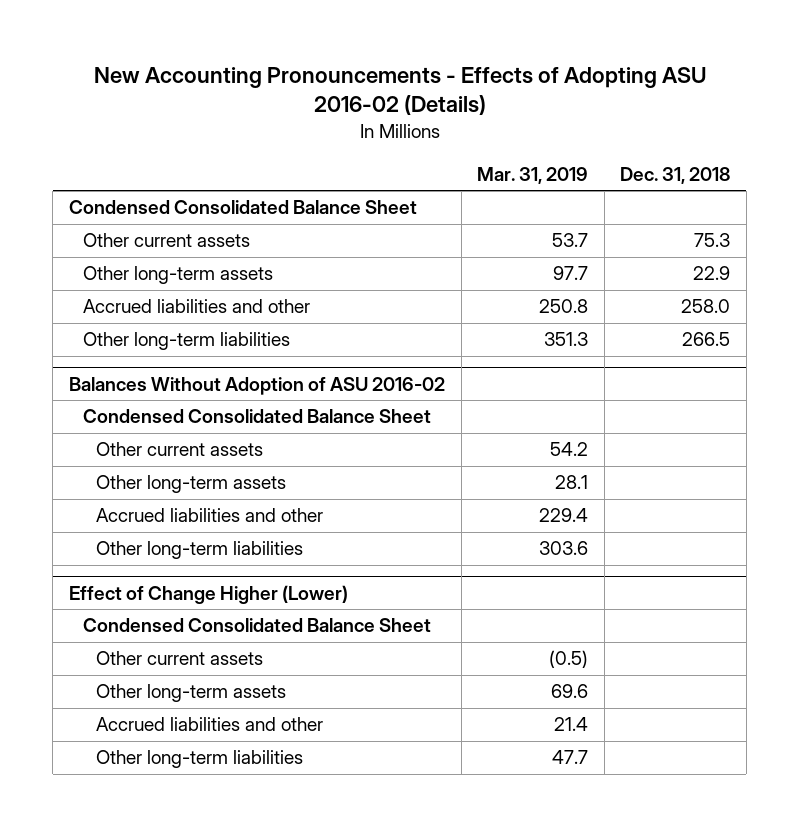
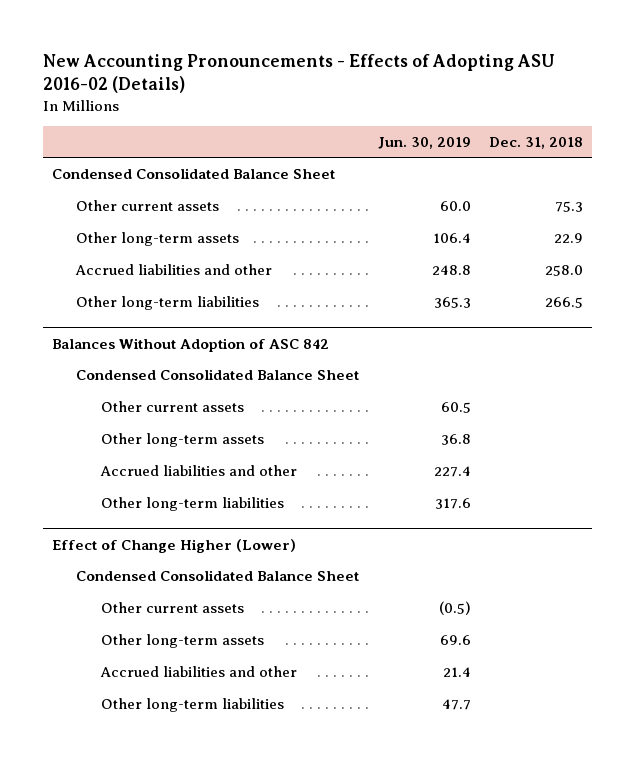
[477,166,589,184] Mar. 31, 2019 -> none
none -> [377,136,471,149] Jun. 30, 2019
[69,376,446,395] Balances Without Adoption of ASU 2016-02 -> [52,337,330,352] Balances Without Adoption of ASC 842

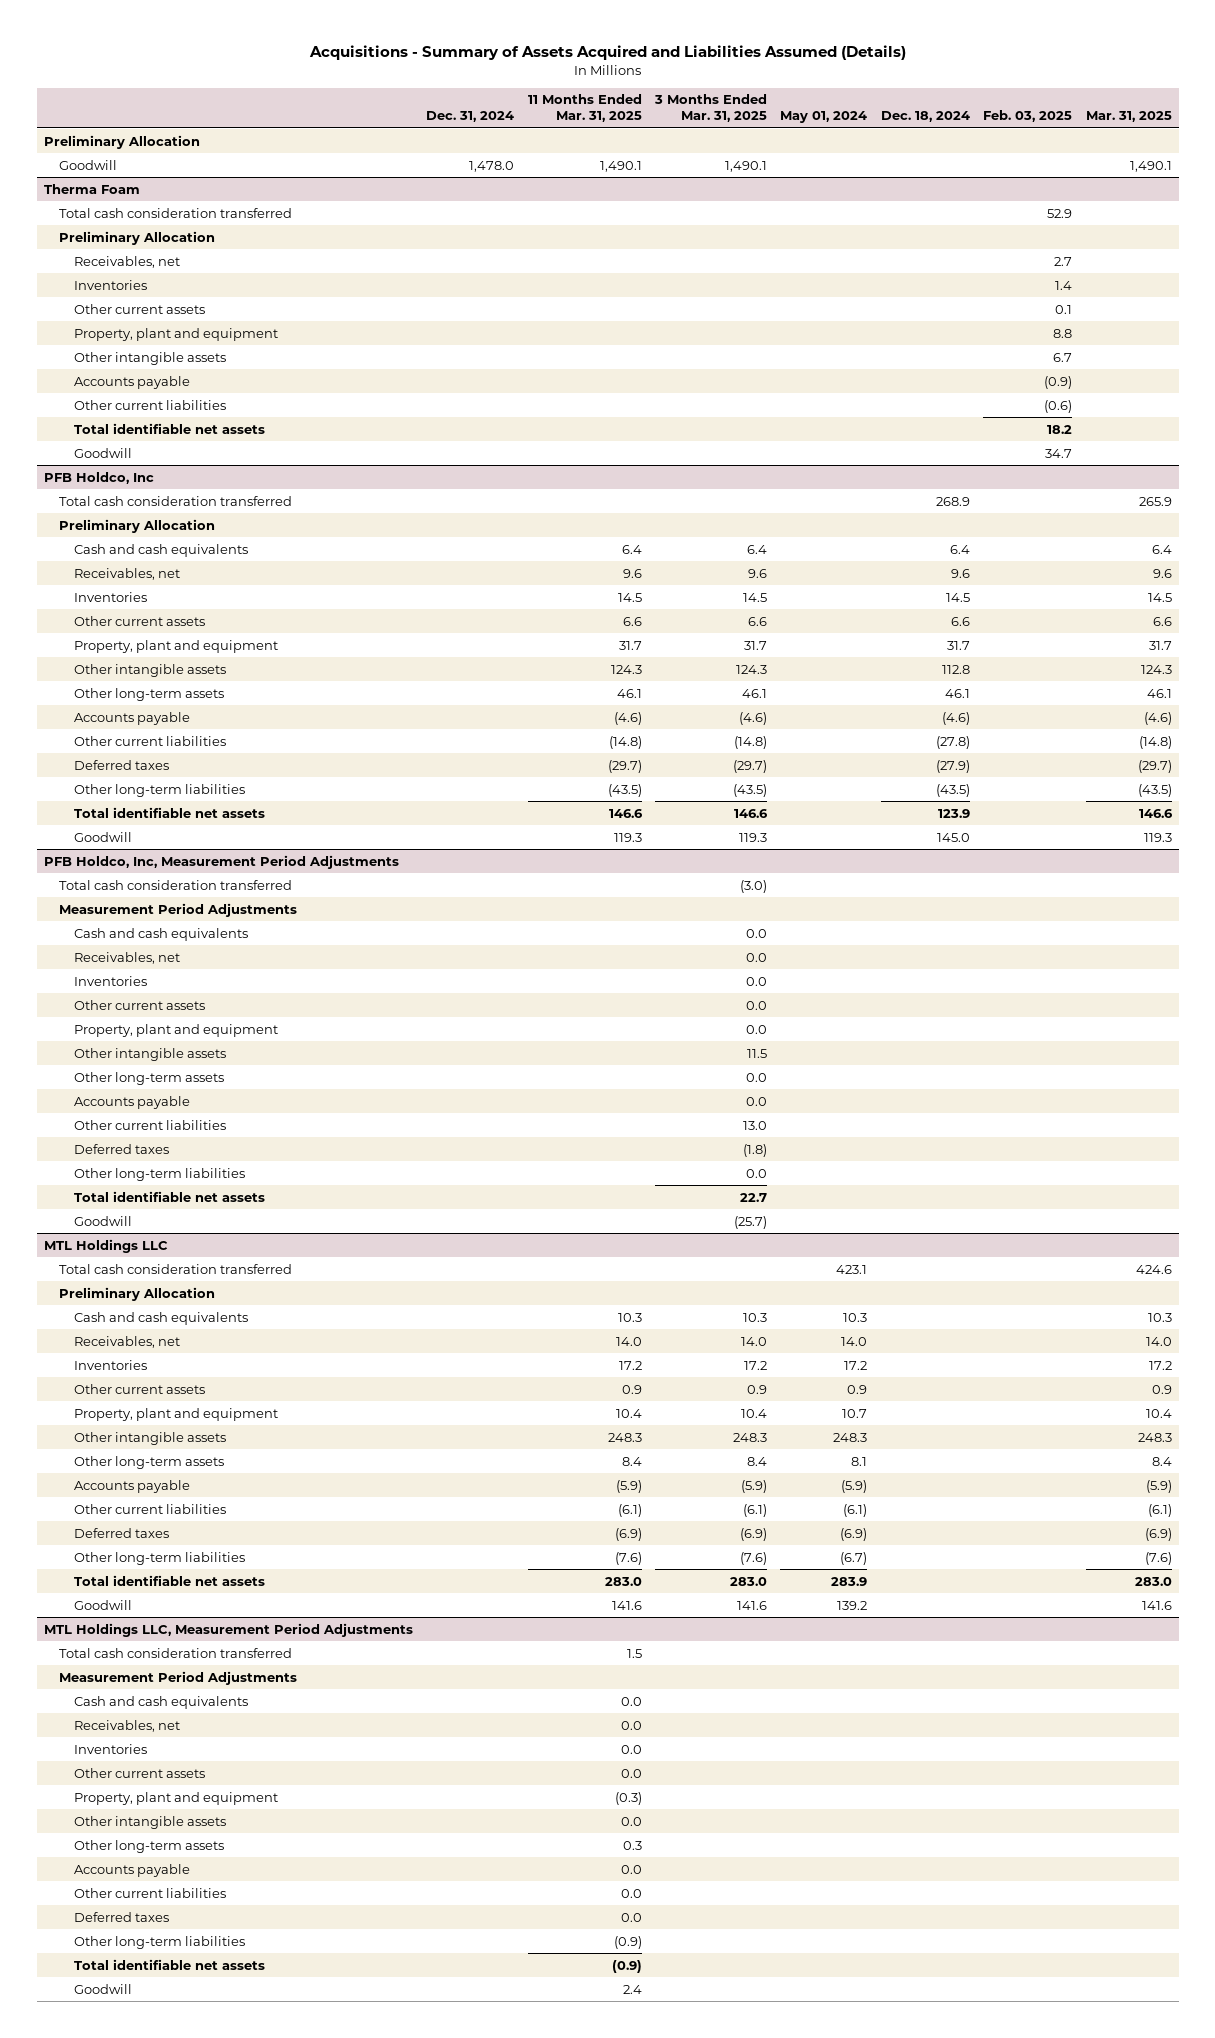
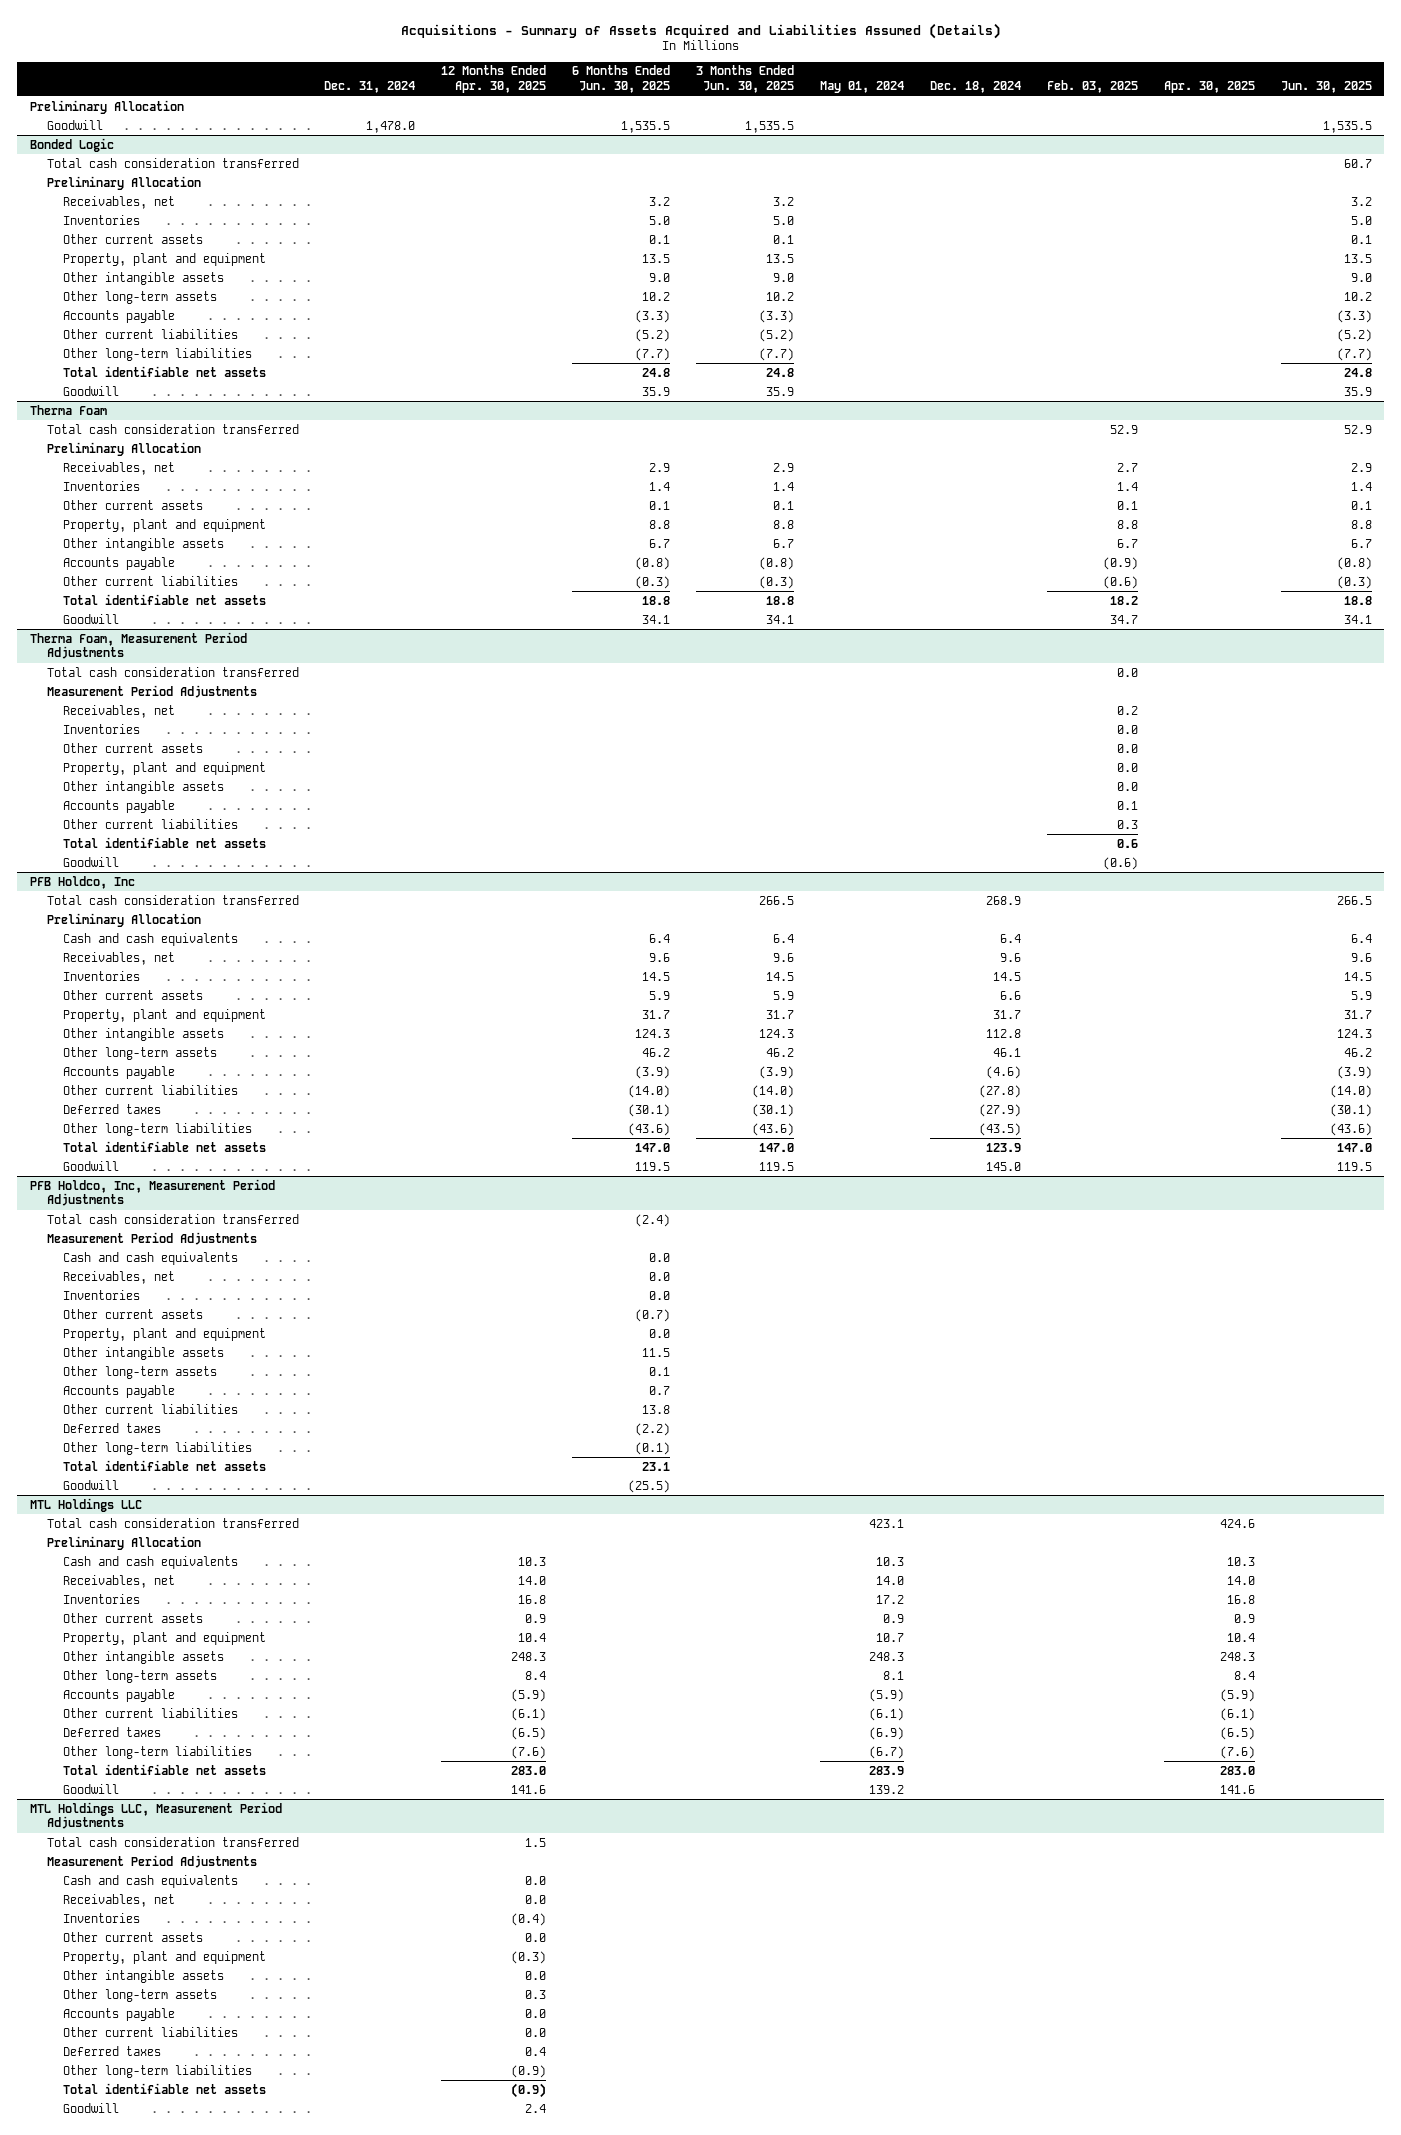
[527,94,642,123] 11 Months Ended Mar. 31, 2025 -> none
[654,94,768,123] 3 Months Ended Mar. 31, 2025 -> none
[1085,111,1172,123] Mar. 31, 2025 -> none
none -> [441,65,547,94] 12 Months Ended Apr. 30, 2025
none -> [572,65,671,94] 6 Months Ended Jun. 30, 2025
none -> [696,65,795,94] 3 Months Ended Jun. 30, 2025
none -> [1163,81,1255,94] Apr. 30, 2025
none -> [1280,81,1372,94] Jun. 30, 2025
none -> [29,137,114,152] Bonded Logic
none -> [46,157,299,168] Total cash consideration transferred
none -> [46,175,201,190] Preliminary Allocation
none -> [63,195,176,209] Receivables, net
none -> [63,214,141,225] Inventories
none -> [63,233,204,244] Other current assets
none -> [63,252,267,266] Property, plant and equipment
none -> [63,271,225,285] Other intangible assets
none -> [63,290,218,304] Other long-term assets
none -> [63,309,176,323] Accounts payable
none -> [63,328,239,339] Other current liabilities
none -> [63,347,253,361] Other long-term liabilities
none -> [63,365,267,377] Total identifiable net assets
none -> [63,385,120,396] Goodwill
none -> [29,631,247,660] Therma Foam, Measurement Period Adjustments
none -> [46,666,299,677] Total cash consideration transferred
none -> [46,684,257,698] Measurement Period Adjustments
none -> [63,704,176,718] Receivables, net
none -> [63,723,141,734] Inventories
none -> [63,742,204,753] Other current assets
none -> [63,761,267,775] Property, plant and equipment
none -> [63,780,225,794] Other intangible assets
none -> [63,799,176,813] Accounts payable
none -> [63,818,239,829] Other current liabilities
none -> [63,836,267,848] Total identifiable net assets
none -> [63,856,120,867] Goodwill

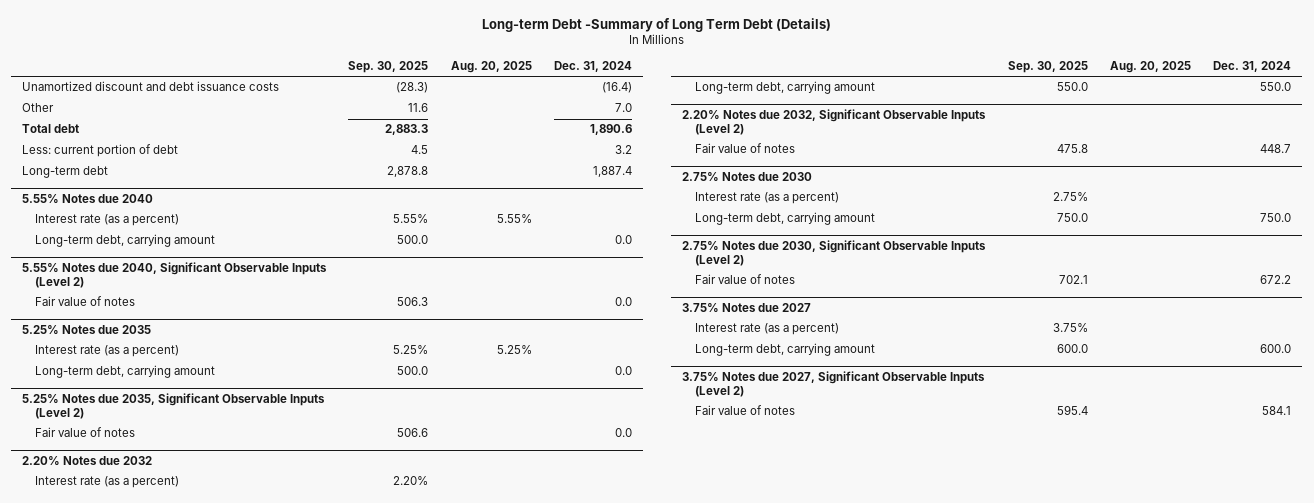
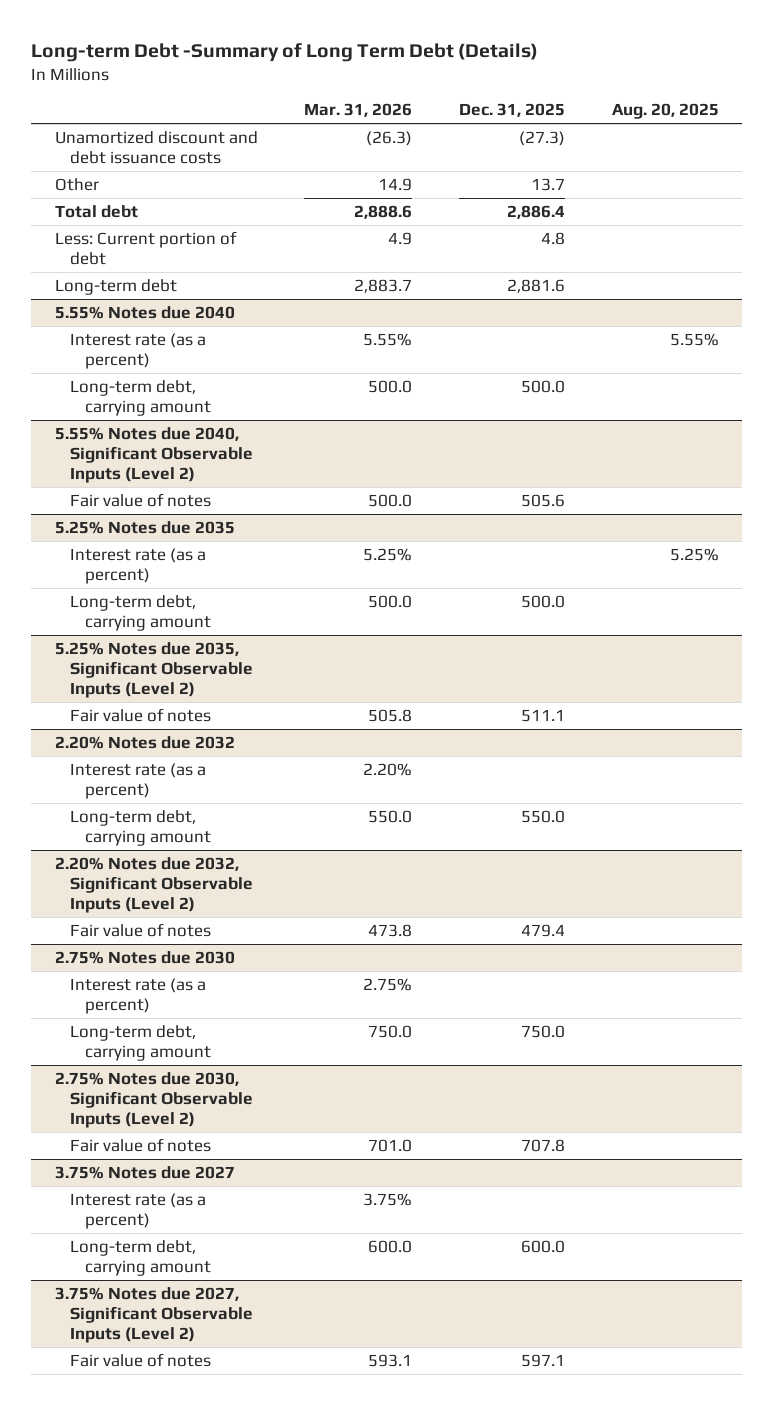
[348,60,429,73] Sep. 30, 2025 -> none
[553,60,632,72] Dec. 31, 2024 -> none
none -> [304,103,413,118] Mar. 31, 2026
none -> [458,103,565,118] Dec. 31, 2025
[22,144,179,158] Less: current portion of debt -> [54,230,237,265] Less: Current portion of debt

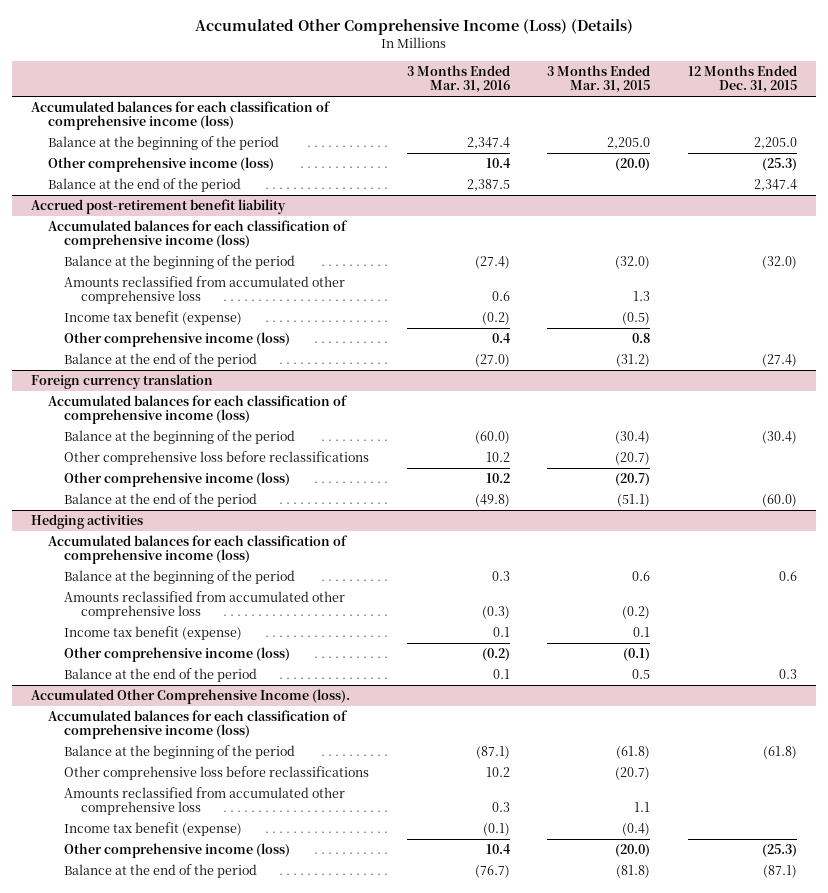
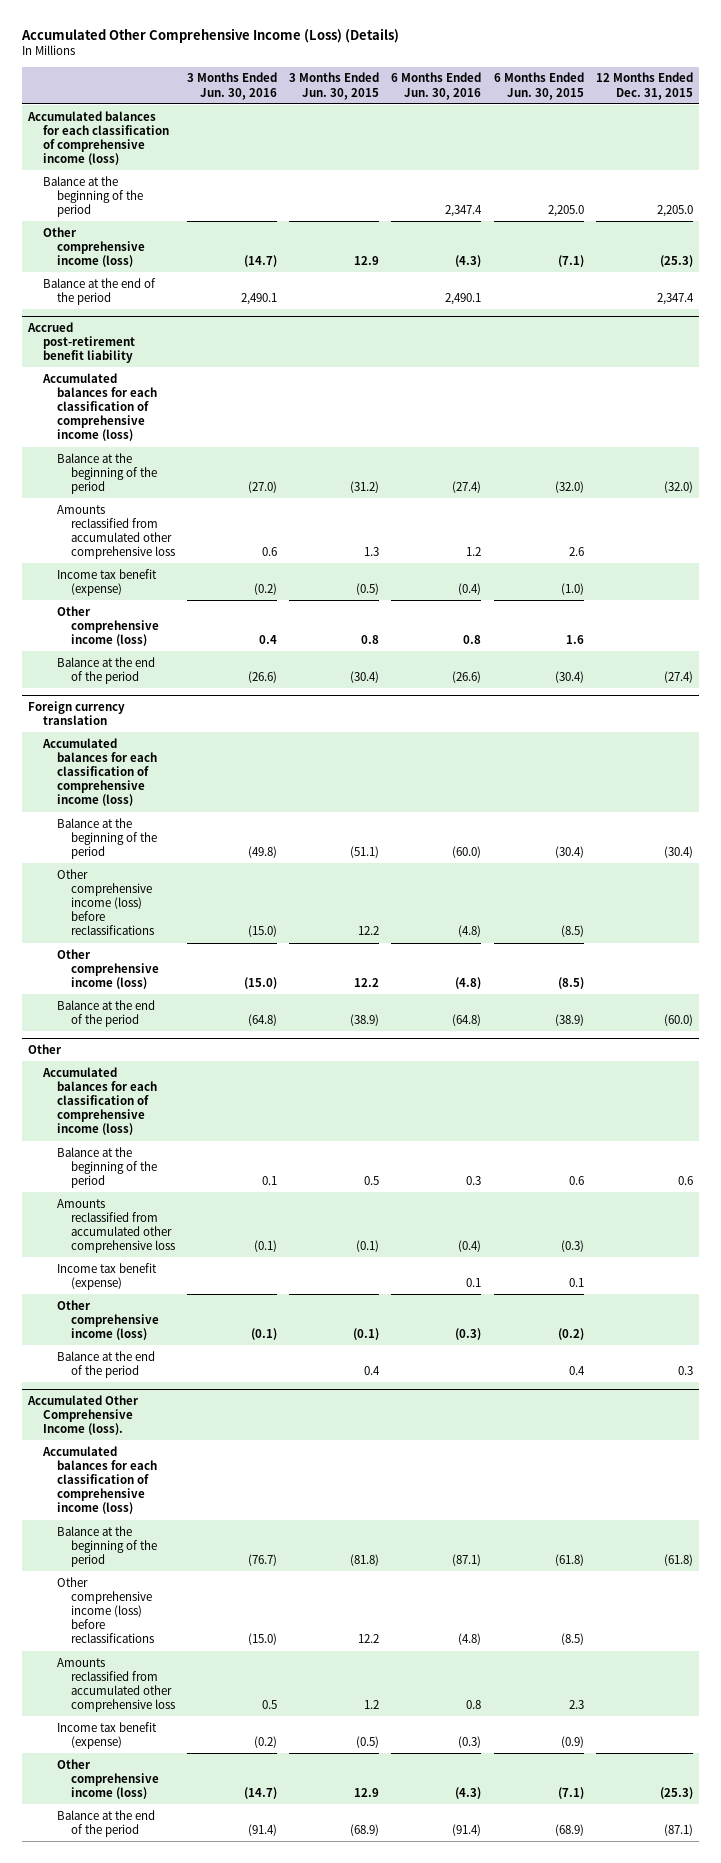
[406,64,510,94] 3 Months Ended Mar. 31, 2016 -> none
[547,64,651,94] 3 Months Ended Mar. 31, 2015 -> none
none -> [186,72,277,100] 3 Months Ended Jun. 30, 2016
none -> [289,72,380,100] 3 Months Ended Jun. 30, 2015
none -> [391,72,482,100] 6 Months Ended Jun. 30, 2016
none -> [493,72,584,100] 6 Months Ended Jun. 30, 2015
[64,450,370,465] Other comprehensive loss before reclassifications -> [56,868,154,936] Other comprehensive income (loss) before reclassifications
[30,513,143,529] Hedging activities -> [28,1043,63,1054] Other
[64,765,370,780] Other comprehensive loss before reclassifications -> [56,1576,154,1644] Other comprehensive income (loss) before reclassifications

